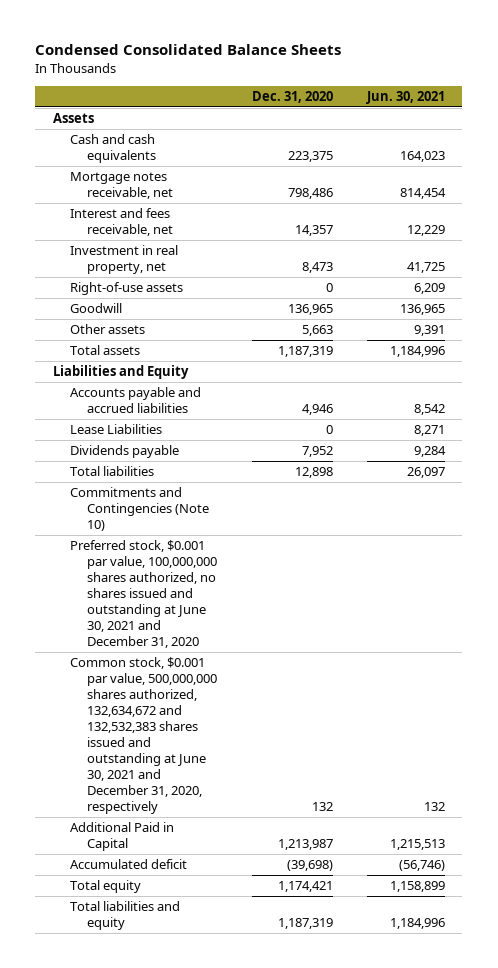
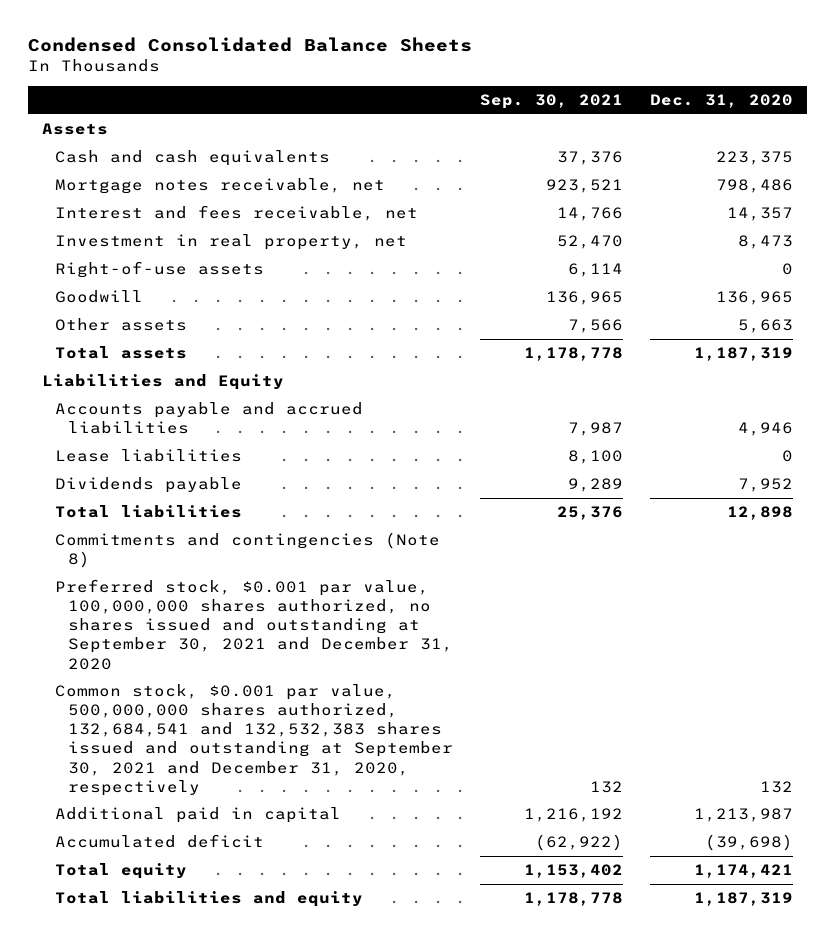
[365,90,445,104] Jun. 30, 2021 -> none
none -> [480,94,624,110] Sep. 30, 2021
[69,424,162,435] Lease Liabilities -> [54,449,242,463] Lease liabilities
[69,487,210,532] Commitments and Contingencies (Note 10) -> [54,532,440,569] Commitments and contingencies (Note 8)
[69,540,218,649] Preferred stock, $0.001 par value, 100,000,000 shares authorized, no shares issued and outstanding at June 30, 2021 and December 31, 2020 -> [54,579,453,670] Preferred stock, $0.001 par value, 100,000,000 shares authorized, no shares issued and outstanding at September 30, 2021 and December 31, 2020
[69,657,218,814] Common stock, $0.001 par value, 500,000,000 shares authorized, 132,634,672 and 132,532,383 shares issued and outstanding at June 30, 2021 and December 31, 2020, respectively -> [54,684,453,796] Common stock, $0.001 par value, 500,000,000 shares authorized, 132,684,541 and 132,532,383 shares issued and outstanding at September 30, 2021 and December 31, 2020, respectively
[69,822,174,852] Additional Paid in Capital -> [54,807,341,824] Additional paid in capital

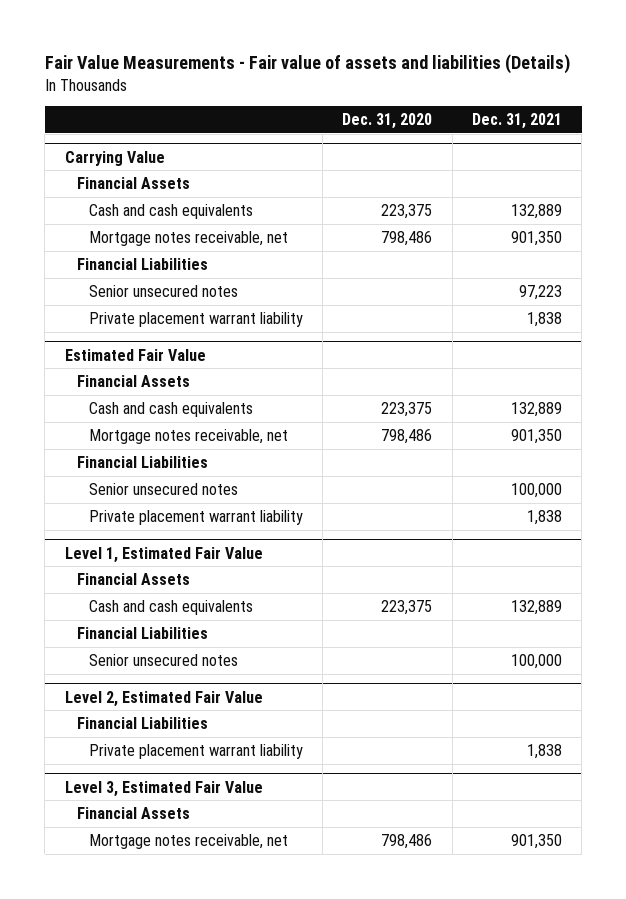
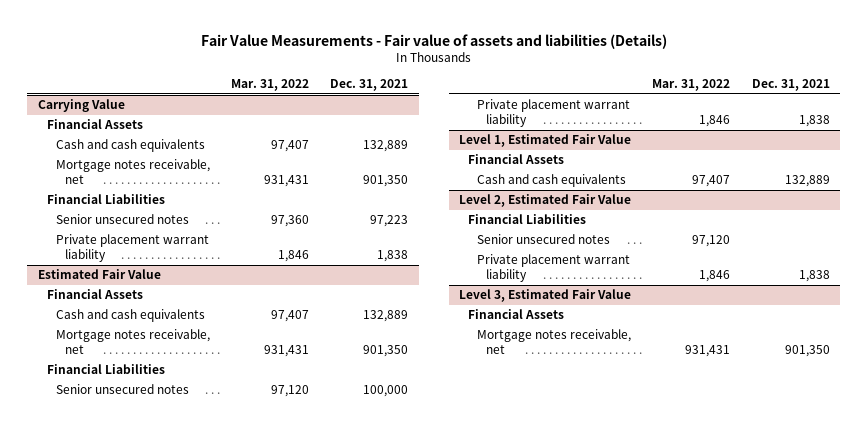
[342,113,433,130] Dec. 31, 2020 -> none
none -> [230,79,309,92] Mar. 31, 2022
[76,626,208,639] Financial Liabilities -> none
[88,653,238,666] Senior unsecured notes -> none
none -> [477,234,611,245] Senior unsecured notes

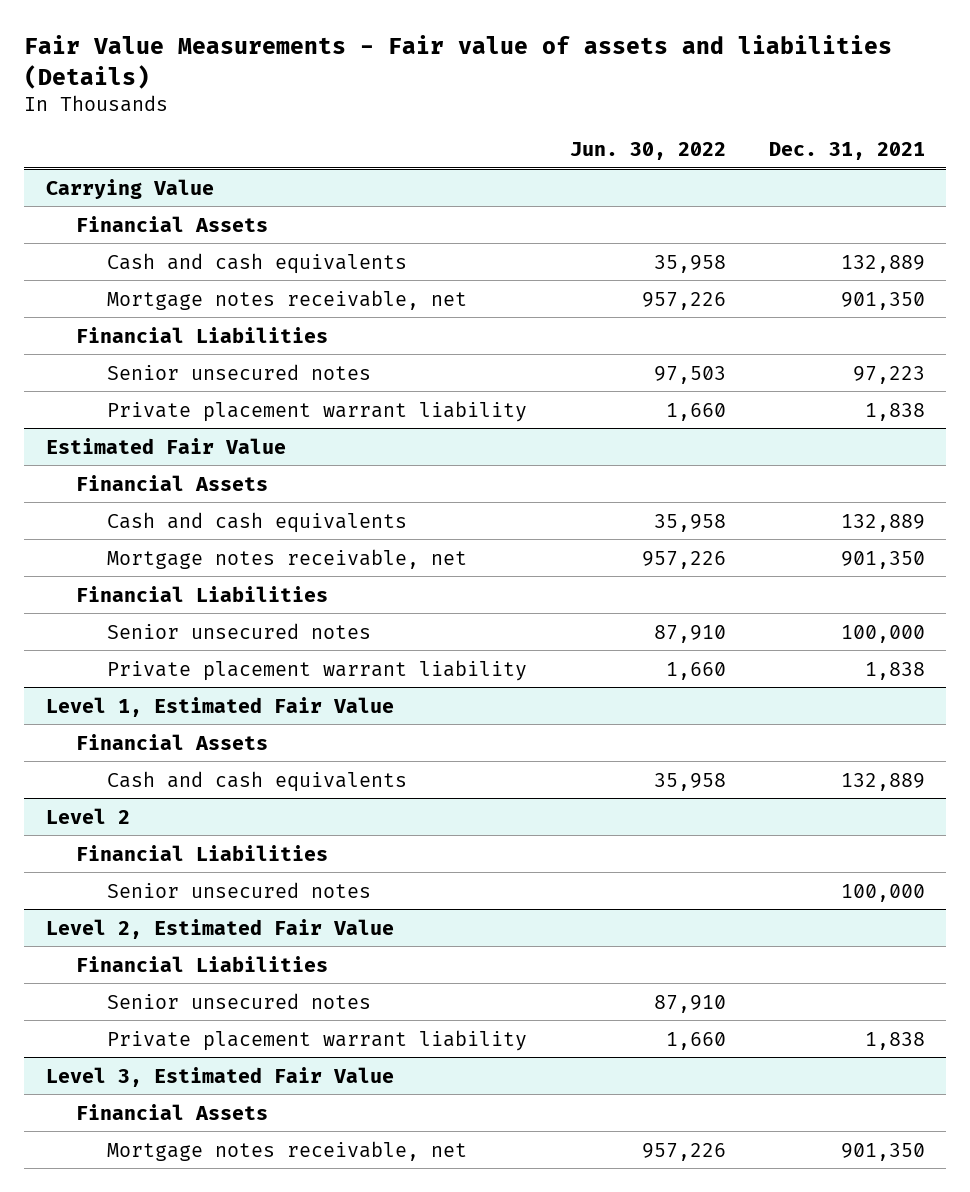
[230,79,309,92] Mar. 31, 2022 -> none
none -> [569,141,726,160] Jun. 30, 2022
none -> [45,807,130,824] Level 2
none -> [76,844,329,861] Financial Liabilities
none -> [106,881,371,898] Senior unsecured notes

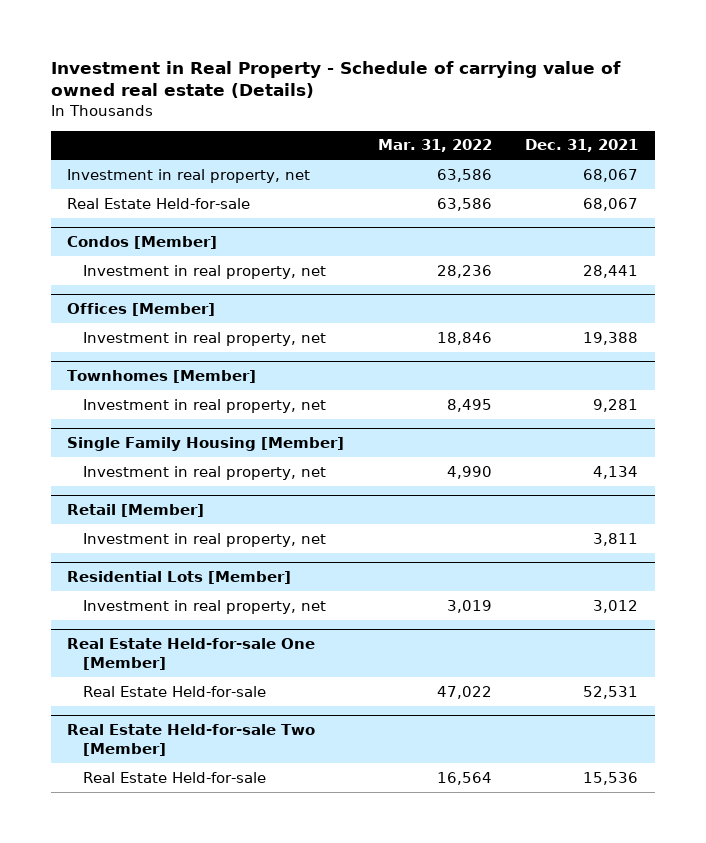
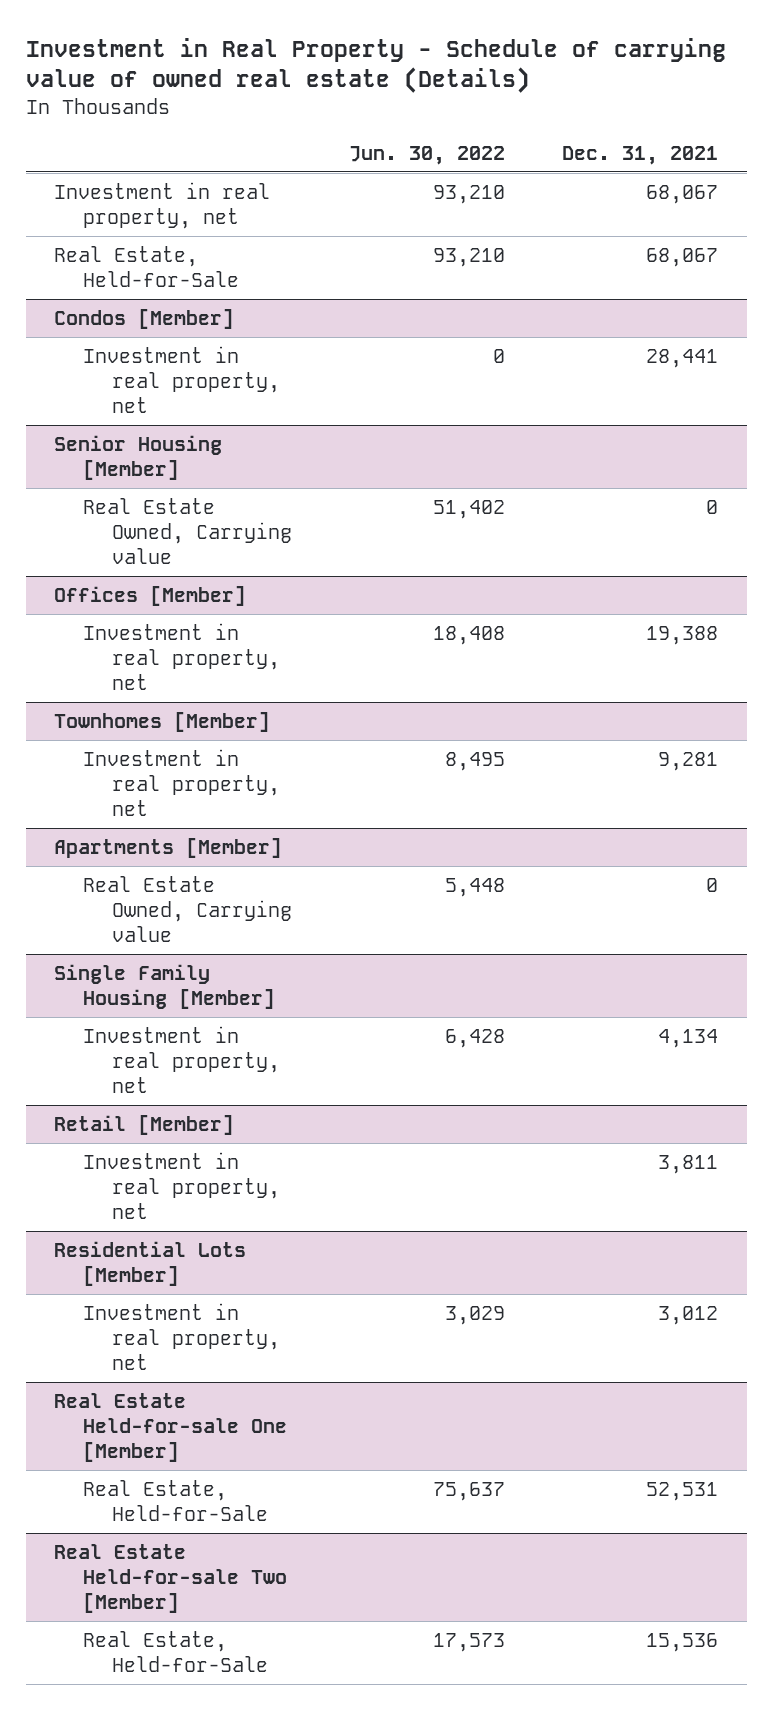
[377,139,492,153] Mar. 31, 2022 -> none
none -> [349,145,506,165] Jun. 30, 2022
[67,197,251,209] Real Estate Held-for-sale -> [54,245,240,287] Real Estate, Held-for-Sale
none -> [54,434,223,480] Senior Housing [Member]
none -> [83,497,293,564] Real Estate Owned, Carrying value
none -> [54,837,283,858] Apartments [Member]
none -> [83,875,293,942] Real Estate Owned, Carrying value
[83,685,267,697] Real Estate Held-for-sale -> [83,1479,269,1521] Real Estate, Held-for-Sale
[83,771,267,783] Real Estate Held-for-sale -> [83,1630,269,1672] Real Estate, Held-for-Sale

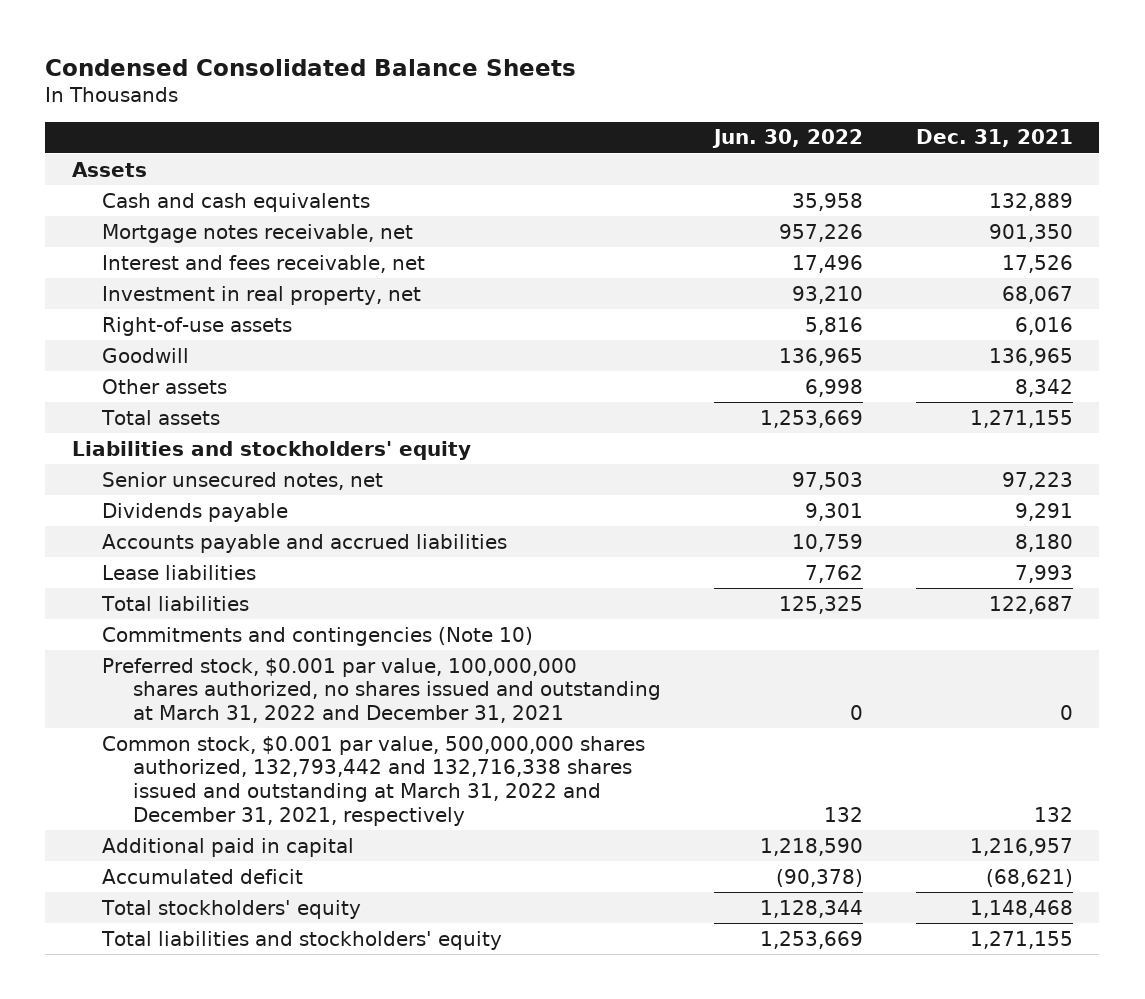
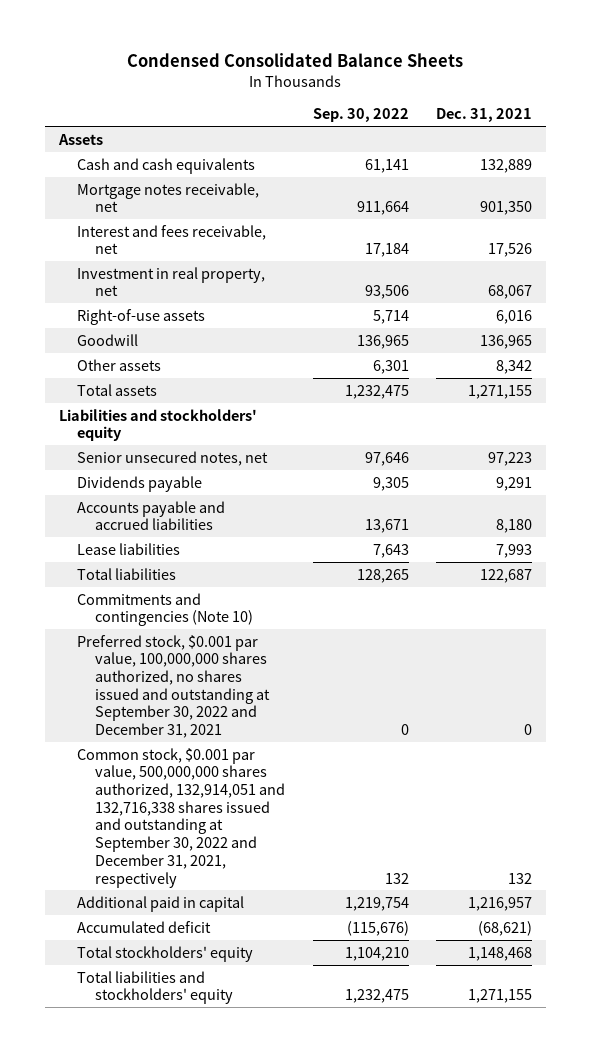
[711,129,863,149] Jun. 30, 2022 -> none
none -> [312,108,409,123] Sep. 30, 2022
[102,657,661,723] Preferred stock, $0.001 par value, 100,000,000 shares authorized, no shares issued and outstanding at March 31, 2022 and December 31, 2021 -> [76,634,271,739] Preferred stock, $0.001 par value, 100,000,000 shares authorized, no shares issued and outstanding at September 30, 2022 and December 31, 2021
[102,735,646,826] Common stock, $0.001 par value, 500,000,000 shares authorized, 132,793,442 and 132,716,338 shares issued and outstanding at March 31, 2022 and December 31, 2021, respectively -> [76,747,286,888] Common stock, $0.001 par value, 500,000,000 shares authorized, 132,914,051 and 132,716,338 shares issued and outstanding at September 30, 2022 and December 31, 2021, respectively

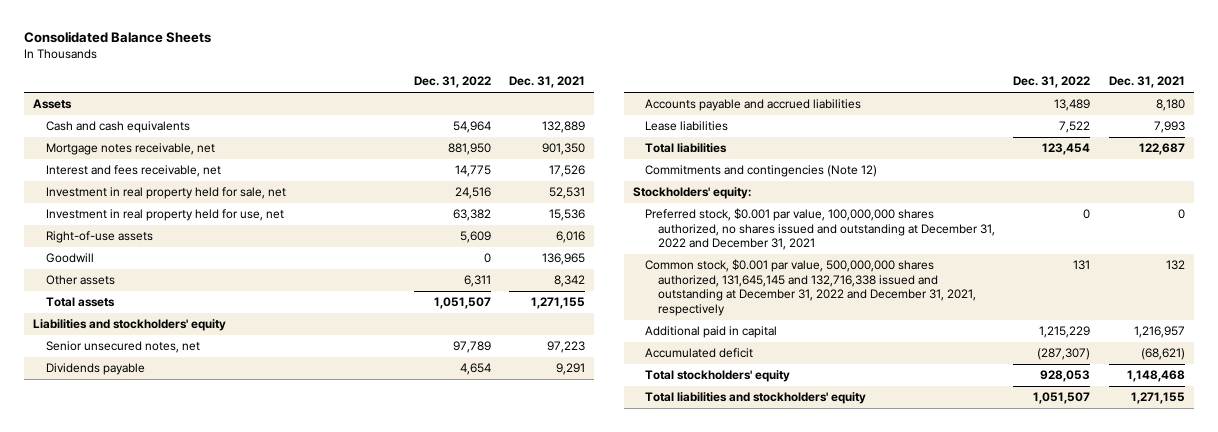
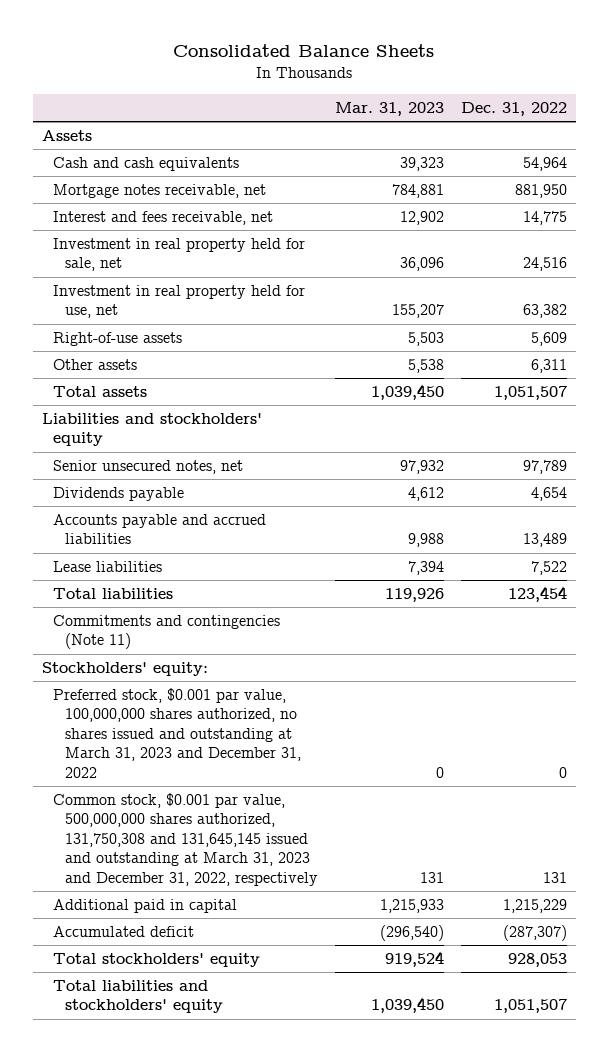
[509,76,586,89] Dec. 31, 2021 -> none
none -> [334,101,444,116] Mar. 31, 2023
[45,253,94,264] Goodwill -> none
[645,165,878,178] Commitments and contingencies (Note 12) -> [53,615,281,650] Commitments and contingencies (Note 11)
[645,208,995,251] Preferred stock, $0.001 par value, 100,000,000 shares authorized, no shares issued and outstanding at December 31, 2022 and December 31, 2021 -> [53,688,301,778] Preferred stock, $0.001 par value, 100,000,000 shares authorized, no shares issued and outstanding at March 31, 2023 and December 31, 2022
[645,259,976,316] Common stock, $0.001 par value, 500,000,000 shares authorized, 131,645,145 and 132,716,338 issued and outstanding at December 31, 2022 and December 31, 2021, respectively -> [53,793,318,886] Common stock, $0.001 par value, 500,000,000 shares authorized, 131,750,308 and 131,645,145 issued and outstanding at March 31, 2023 and December 31, 2022, respectively

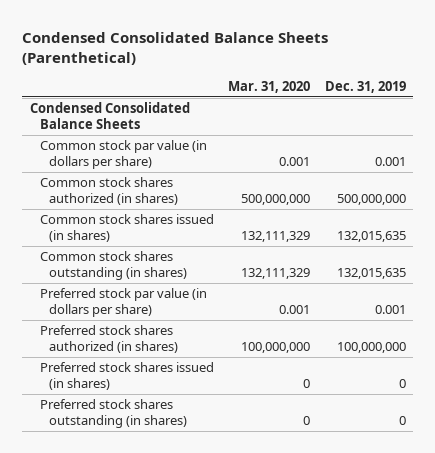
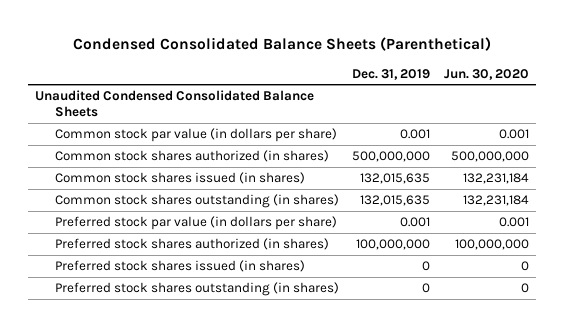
[228,81,311,94] Mar. 31, 2020 -> none
none -> [443,68,529,80] Jun. 30, 2020
[29,102,190,129] Condensed Consolidated Balance Sheets -> [35,90,315,118] Unaudited Condensed Consolidated Balance Sheets

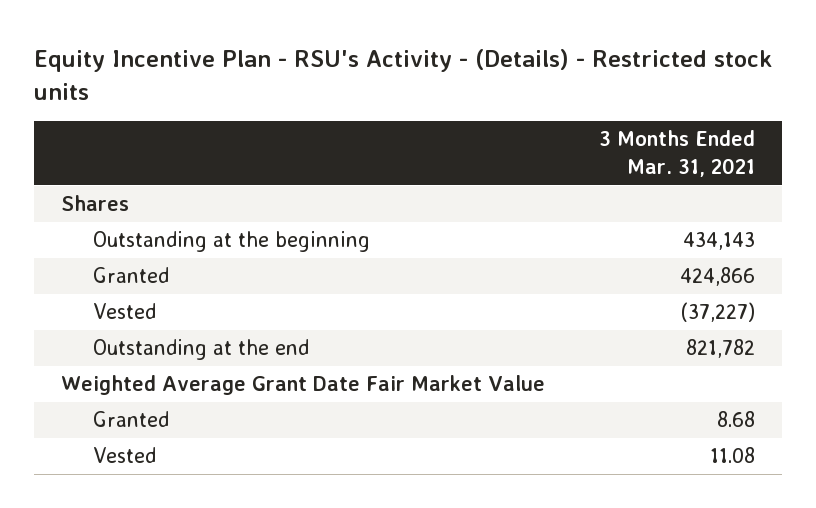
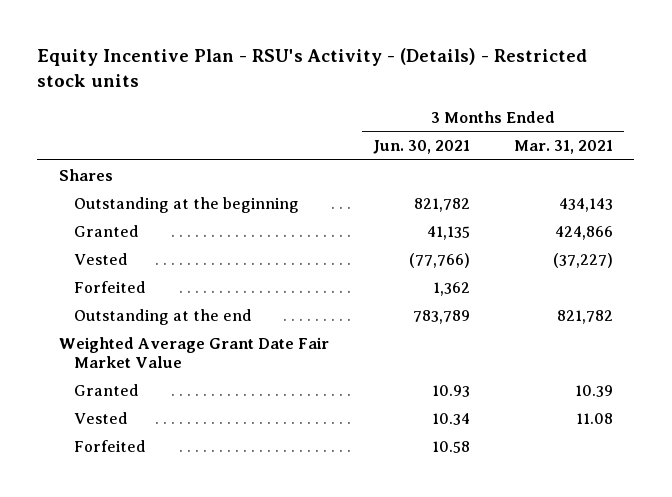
none -> [372,140,470,155] Jun. 30, 2021
none -> [73,280,146,293] Forfeited
[717,411,756,428] 8.68 -> [574,384,613,397] 10.39
none -> [73,439,146,452] Forfeited

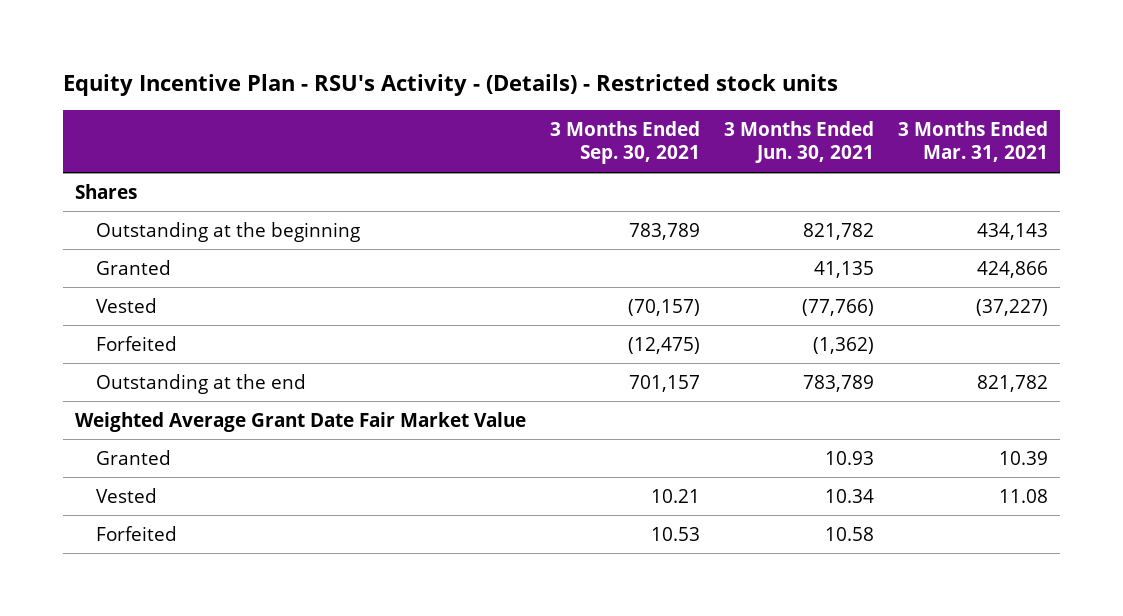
none -> [549,120,700,165] 3 Months Ended Sep. 30, 2021
[432,281,470,296] 1,362 -> [812,336,874,354] (1,362)

